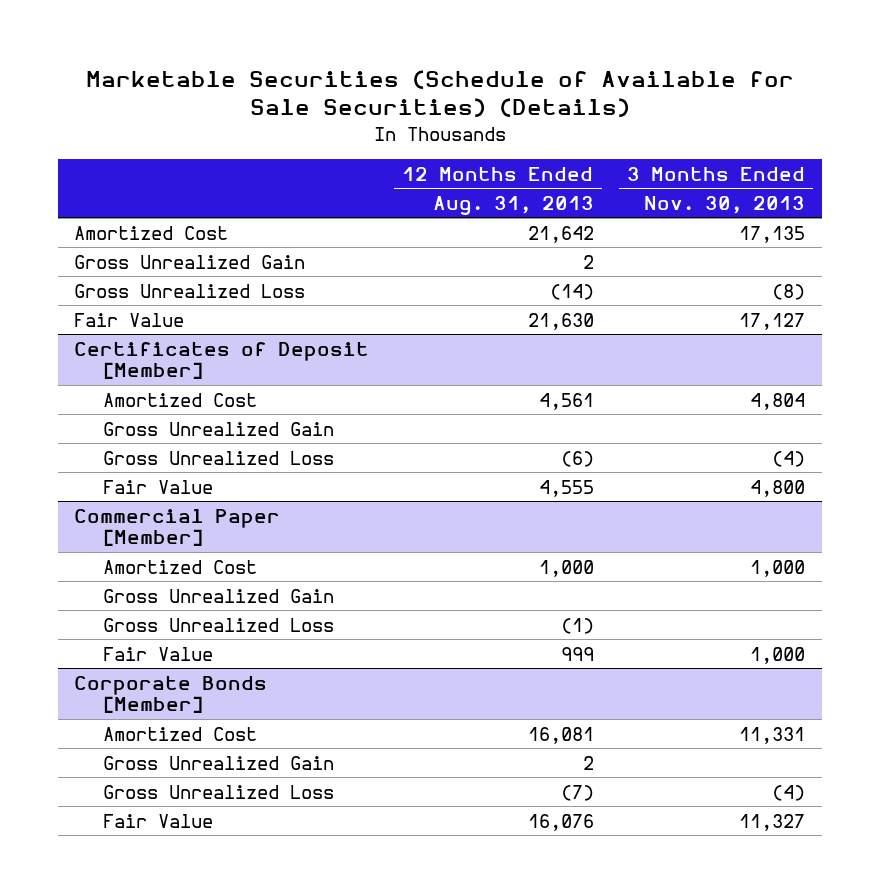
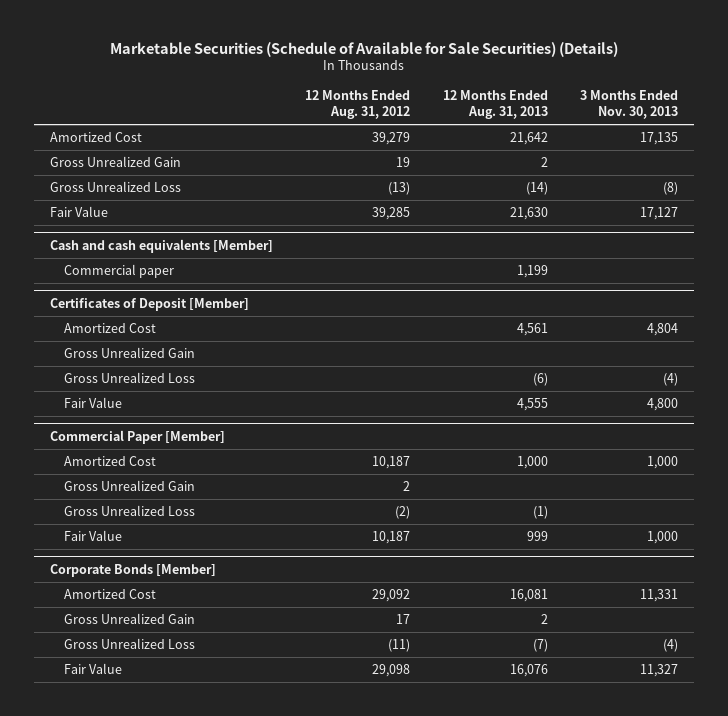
none -> [305,90,411,119] 12 Months Ended Aug. 31, 2012
none -> [50,239,274,254] Cash and cash equivalents [Member]
none -> [64,264,175,279] Commercial paper

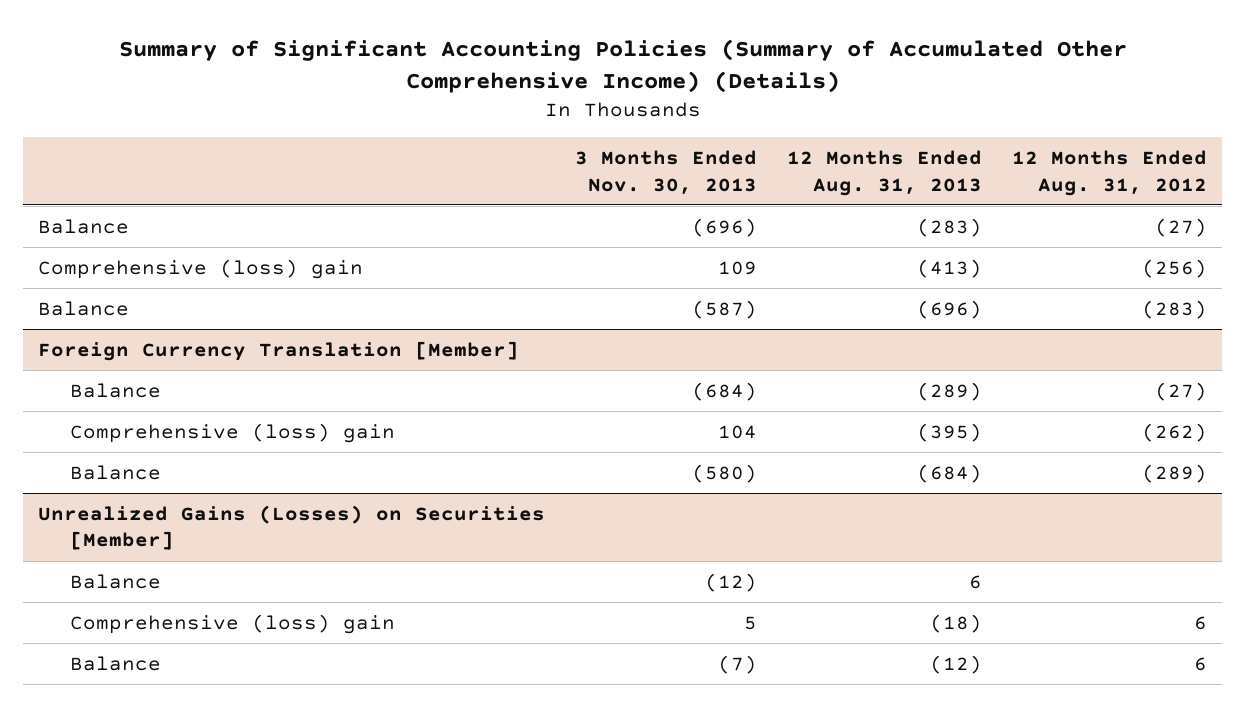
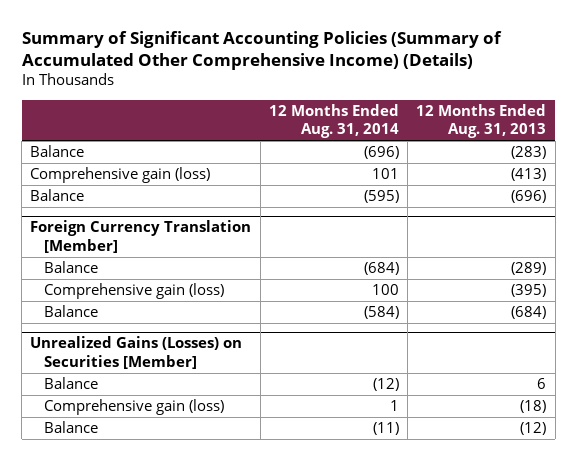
[575,149,758,195] 3 Months Ended Nov. 30, 2013 -> none
[1012,149,1208,196] 12 Months Ended Aug. 31, 2012 -> none
none -> [268,103,399,139] 12 Months Ended Aug. 31, 2014
[38,258,364,279] Comprehensive (loss) gain -> [30,167,211,184] Comprehensive gain (loss)
[69,422,395,443] Comprehensive (loss) gain -> [44,283,225,300] Comprehensive gain (loss)
[69,613,395,634] Comprehensive (loss) gain -> [44,399,225,416] Comprehensive gain (loss)

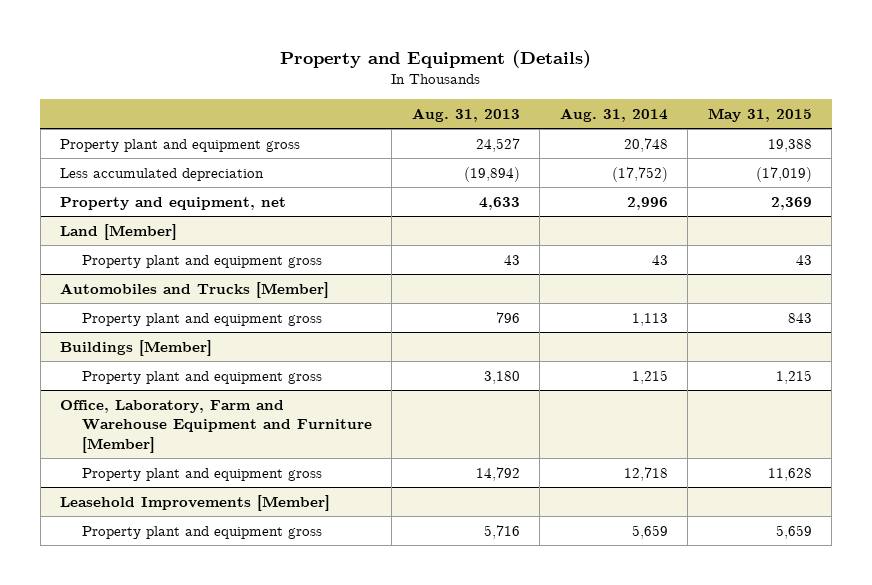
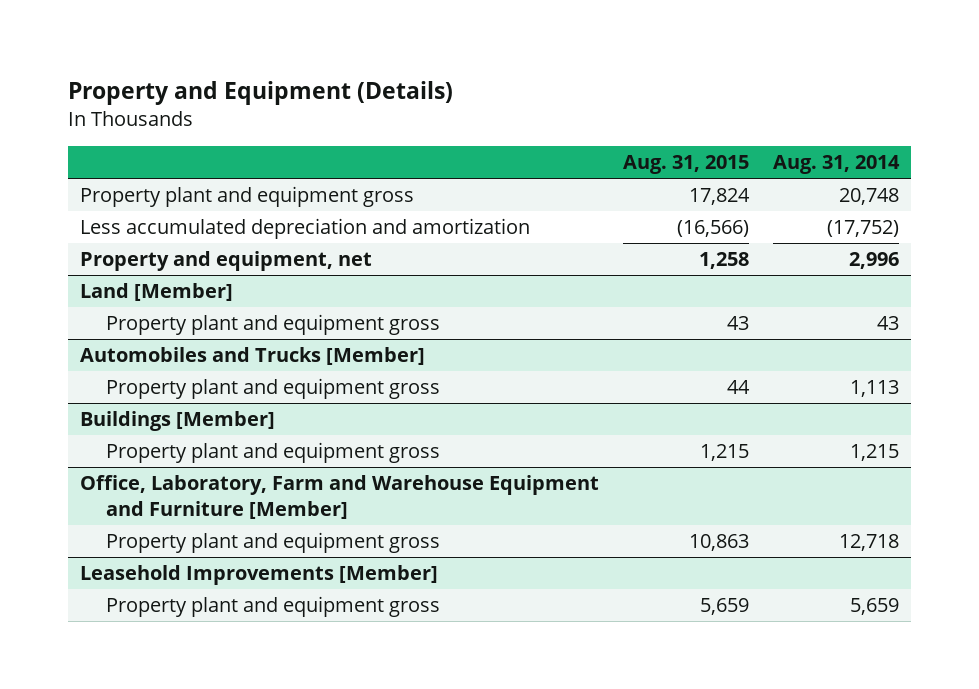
[411,107,520,122] Aug. 31, 2013 -> none
[707,107,812,122] May 31, 2015 -> none
none -> [622,155,749,175] Aug. 31, 2015
[59,167,264,181] Less accumulated depreciation -> [79,218,530,240] Less accumulated depreciation and amortization

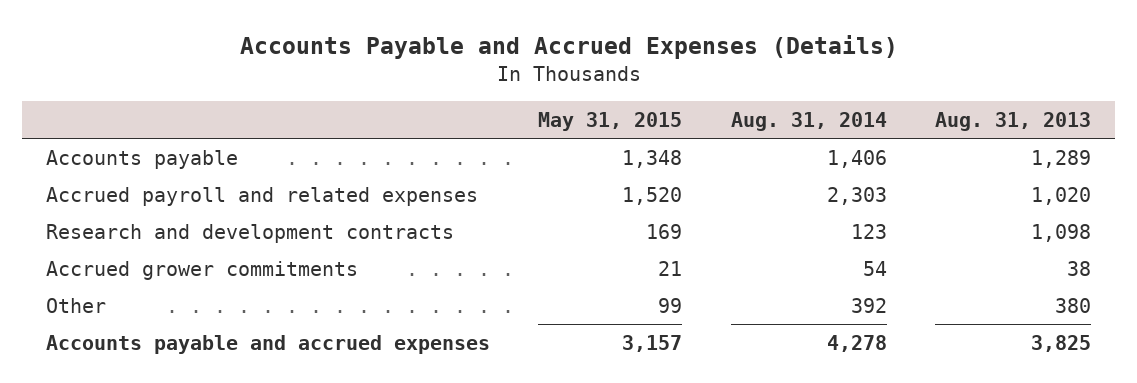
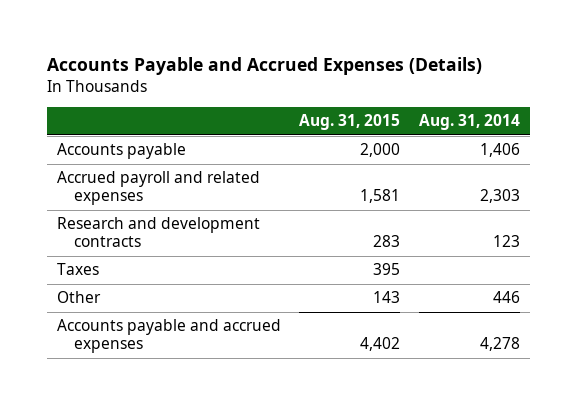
[538,111,683,131] May 31, 2015 -> none
[934,111,1091,131] Aug. 31, 2013 -> none
none -> [299,114,401,131] Aug. 31, 2015
[46,260,359,280] Accrued grower commitments -> none
none -> [56,263,99,276] Taxes
[850,297,887,313] 392 -> [493,291,521,304] 446

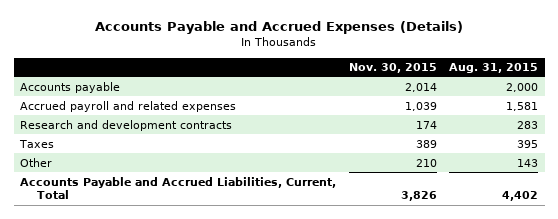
[419,114,521,131] Aug. 31, 2014 -> none
none -> [348,63,437,74] Nov. 30, 2015
[56,319,281,354] Accounts payable and accrued expenses -> [20,176,337,200] Accounts Payable and Accrued Liabilities, Current, Total

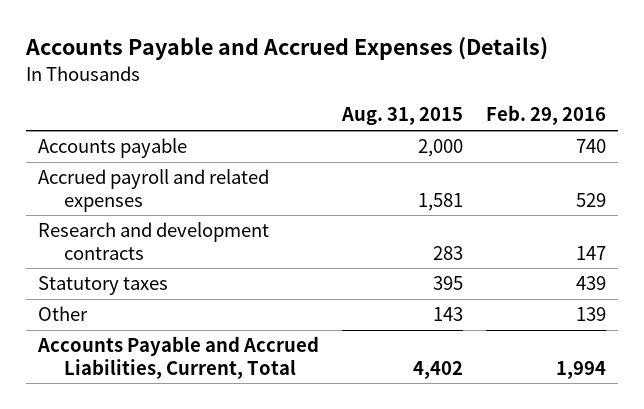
[348,63,437,74] Nov. 30, 2015 -> none
none -> [486,105,607,126] Feb. 29, 2016
[19,139,55,148] Taxes -> [37,276,168,296] Statutory taxes

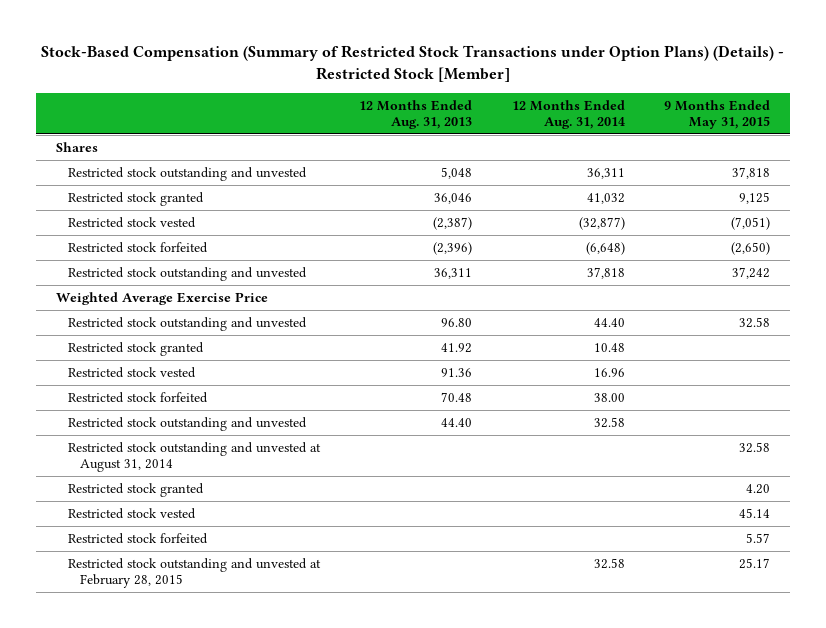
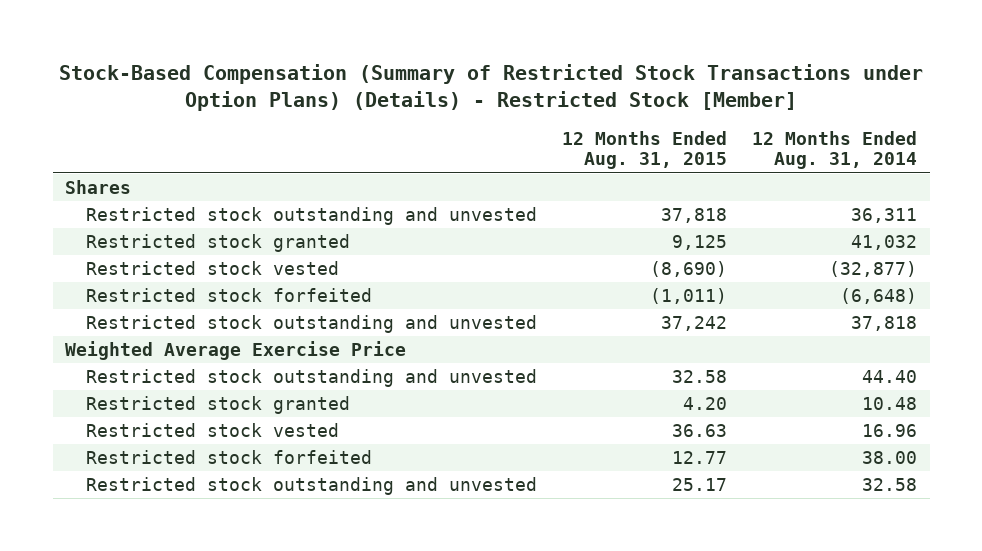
[359,99,473,129] 12 Months Ended Aug. 31, 2013 -> none
[664,99,771,129] 9 Months Ended May 31, 2015 -> none
none -> [561,130,727,170] 12 Months Ended Aug. 31, 2015
[67,441,321,473] Restricted stock outstanding and unvested at August 31, 2014 -> none
[67,482,204,497] Restricted stock granted -> none
[67,507,196,519] Restricted stock vested -> none
[67,532,208,544] Restricted stock forfeited -> none
[67,557,321,589] Restricted stock outstanding and unvested at February 28, 2015 -> none

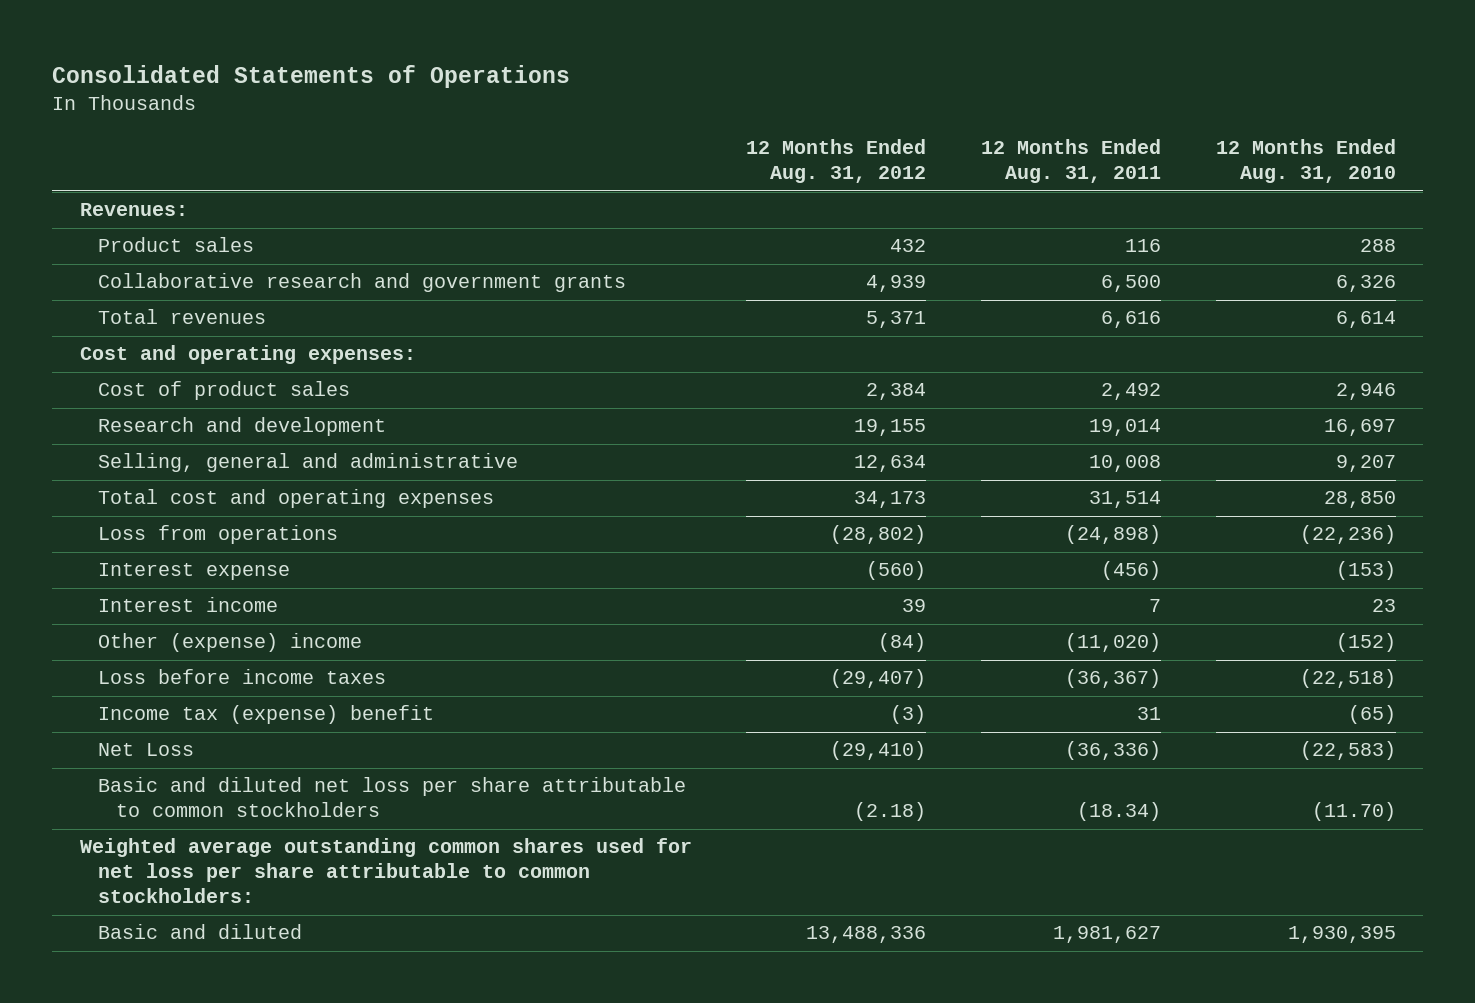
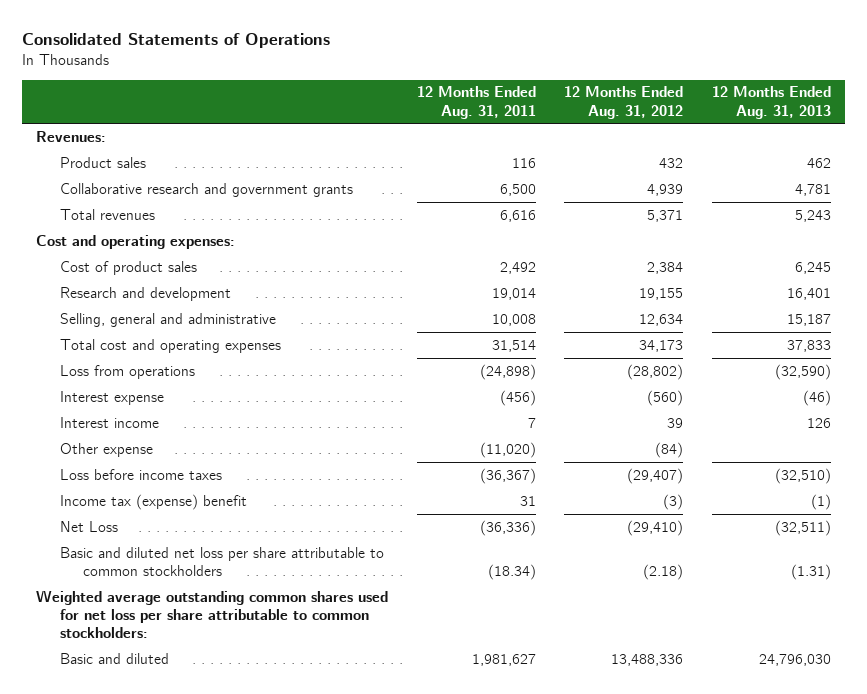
[1215,139,1396,184] 12 Months Ended Aug. 31, 2010 -> none
none -> [712,86,832,119] 12 Months Ended Aug. 31, 2013
[97,633,362,653] Other (expense) income -> [59,442,153,457] Other expense

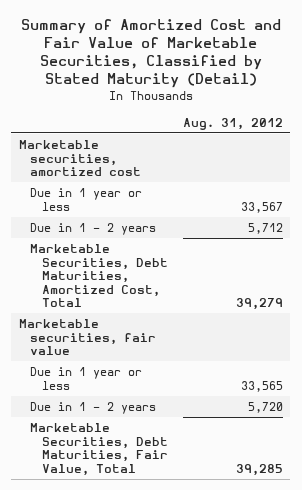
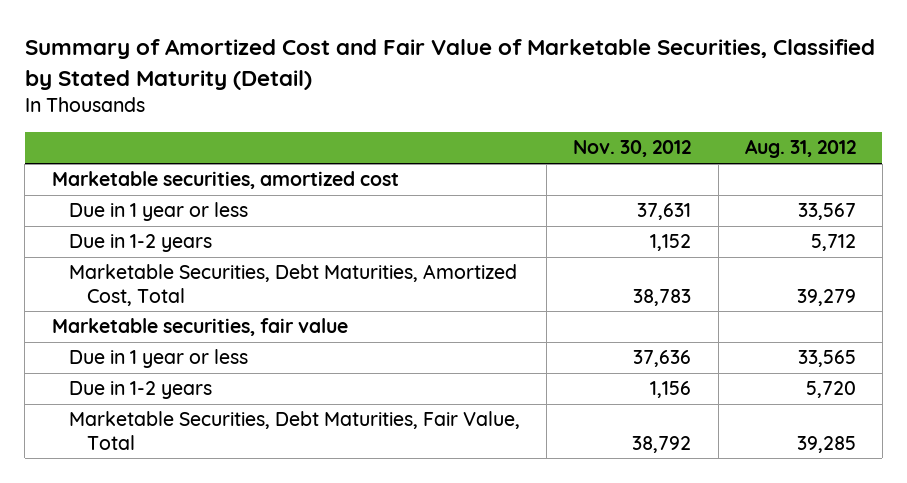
none -> [573,140,692,158] Nov. 30, 2012
[30,222,157,235] Due in 1 - 2 years -> [69,234,213,253] Due in 1-2 years
[30,401,157,414] Due in 1 - 2 years -> [69,381,213,400] Due in 1-2 years

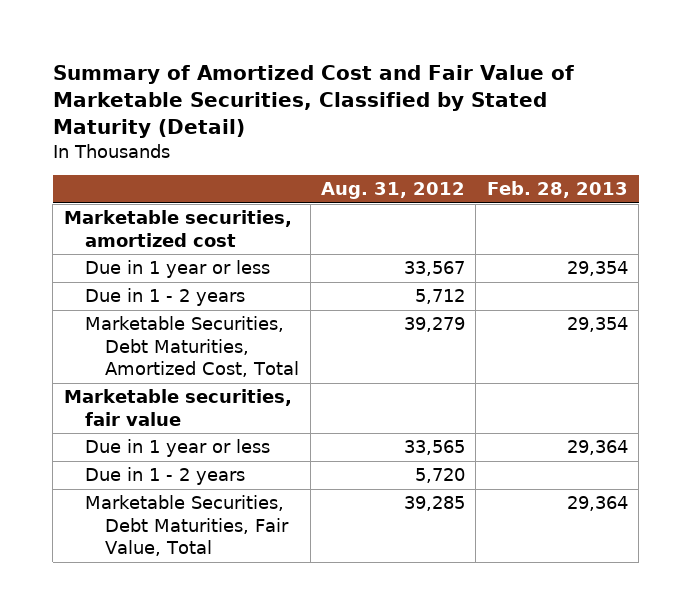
[573,140,692,158] Nov. 30, 2012 -> none
none -> [486,181,628,199] Feb. 28, 2013
[69,234,213,253] Due in 1-2 years -> [84,288,245,307] Due in 1 - 2 years
[69,381,213,400] Due in 1-2 years -> [84,467,245,486] Due in 1 - 2 years

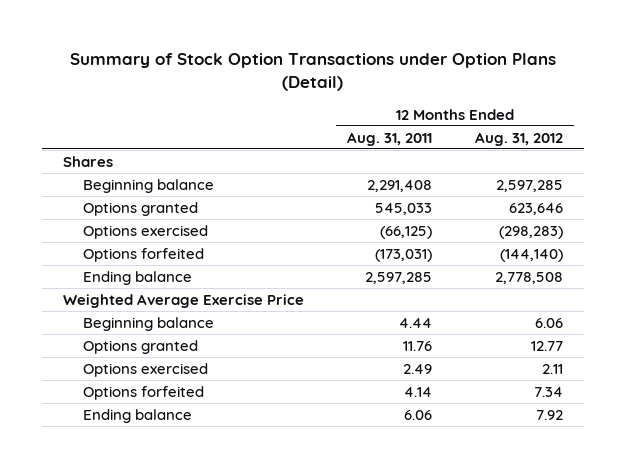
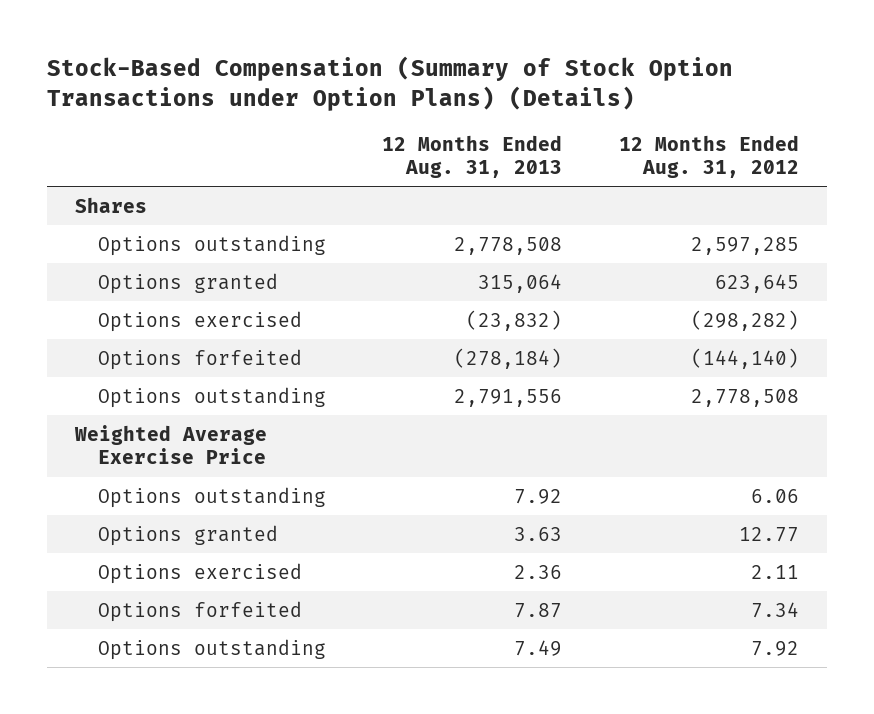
[69,52,556,91] Summary of Stock Option Transactions under Option Plans (Detail) -> [46,56,733,111] Stock-Based Compensation (Summary of Stock Option Transactions under Option Plans) (Details)
[346,131,432,146] Aug. 31, 2011 -> none
none -> [382,134,563,179] 12 Months Ended Aug. 31, 2013
[83,178,215,193] Beginning balance -> [97,234,326,256] Options outstanding
[508,202,563,215] 623,646 -> [715,273,800,293] 623,645
[498,225,563,239] (298,283) -> [691,309,800,331] (298,282)
[83,270,193,285] Ending balance -> [97,386,326,408] Options outstanding
[83,316,215,331] Beginning balance -> [97,486,326,508] Options outstanding
[83,408,193,423] Ending balance -> [97,638,326,660] Options outstanding

